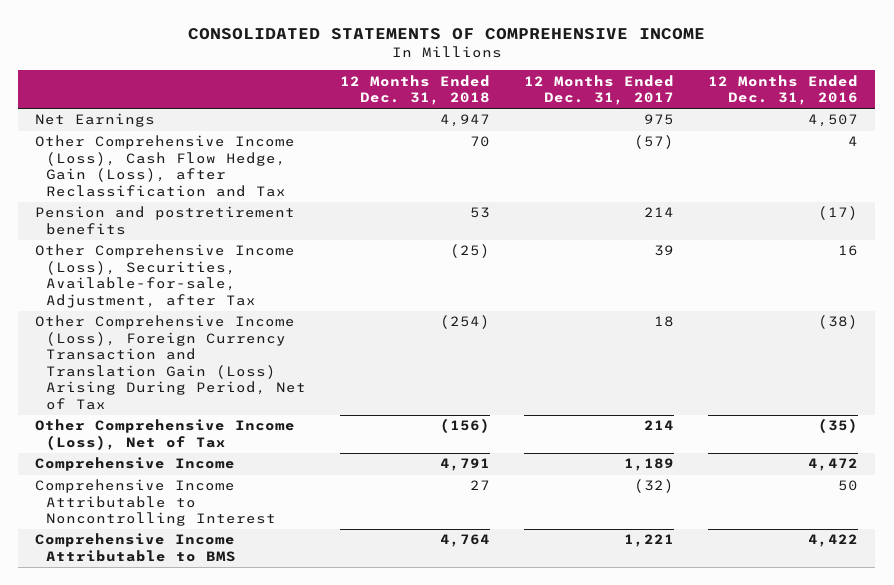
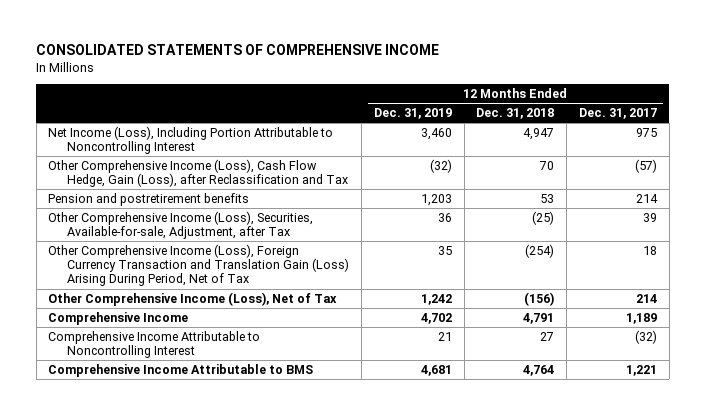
[708,74,859,106] 12 Months Ended Dec. 31, 2016 -> none
none -> [373,107,452,119] Dec. 31, 2019
[35,113,156,128] Net Earnings -> [48,125,334,155] Net Income (Loss), Including Portion Attributable to Noncontrolling Interest

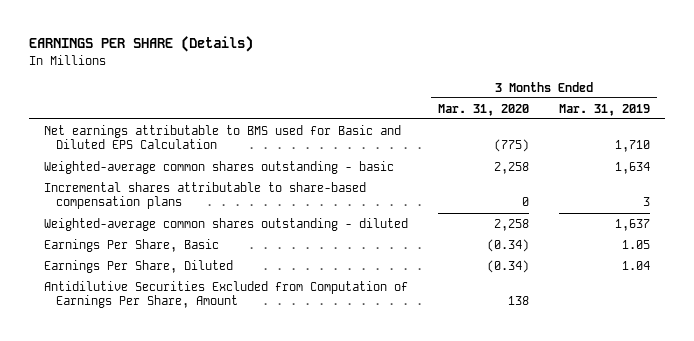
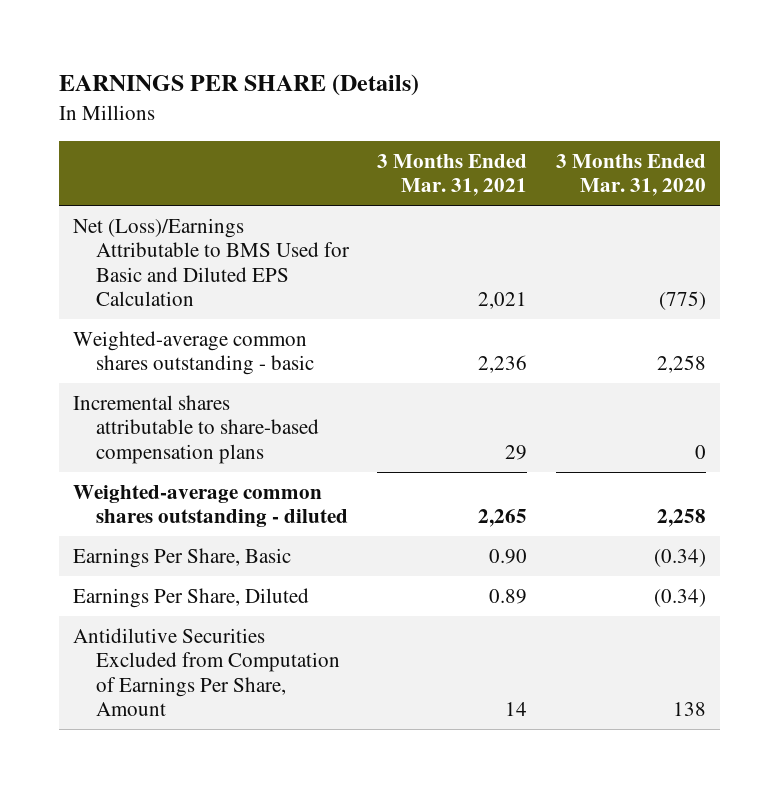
[558,103,650,116] Mar. 31, 2019 -> none
none -> [377,153,528,196] 3 Months Ended Mar. 31, 2021
[44,124,402,150] Net earnings attributable to BMS used for Basic and Diluted EPS Calculation -> [73,217,351,306] Net (Loss)/Earnings Attributable to BMS Used for Basic and Diluted EPS Calculation

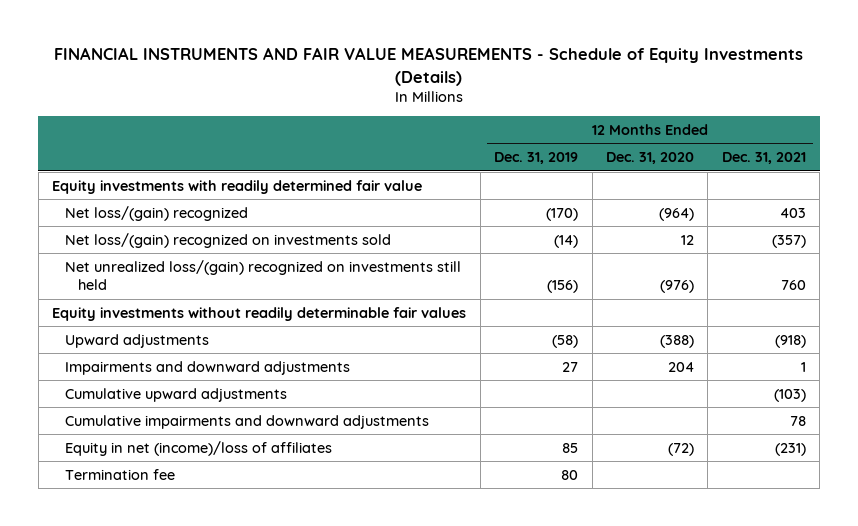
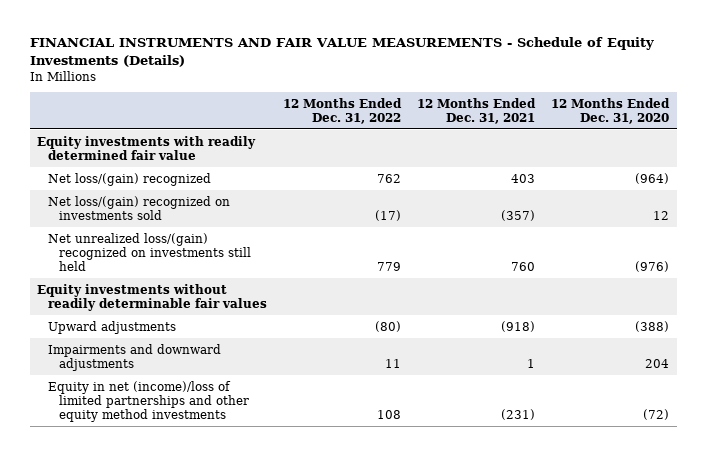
[494,152,579,165] Dec. 31, 2019 -> none
none -> [283,97,403,124] 12 Months Ended Dec. 31, 2022
[65,387,288,402] Cumulative upward adjustments -> none
[65,414,430,429] Cumulative impairments and downward adjustments -> none
[65,468,176,480] Termination fee -> none
[65,440,333,456] Equity in net (income)/loss of affiliates -> [48,380,249,422] Equity in net (income)/loss of limited partnerships and other equity method investments

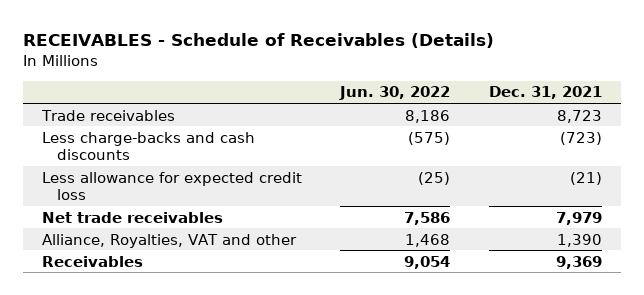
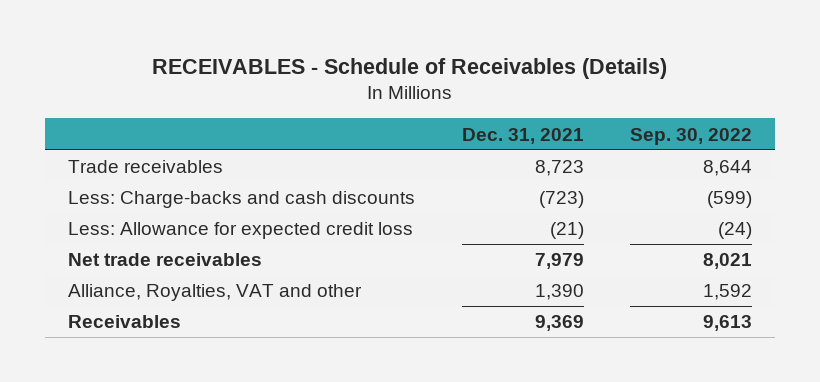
[339,86,451,101] Jun. 30, 2022 -> none
none -> [630,127,753,145] Sep. 30, 2022
[42,131,256,160] Less charge-backs and cash discounts -> [68,191,416,209] Less: Charge-backs and cash discounts
[42,171,303,200] Less allowance for expected credit loss -> [68,222,414,240] Less: Allowance for expected credit loss

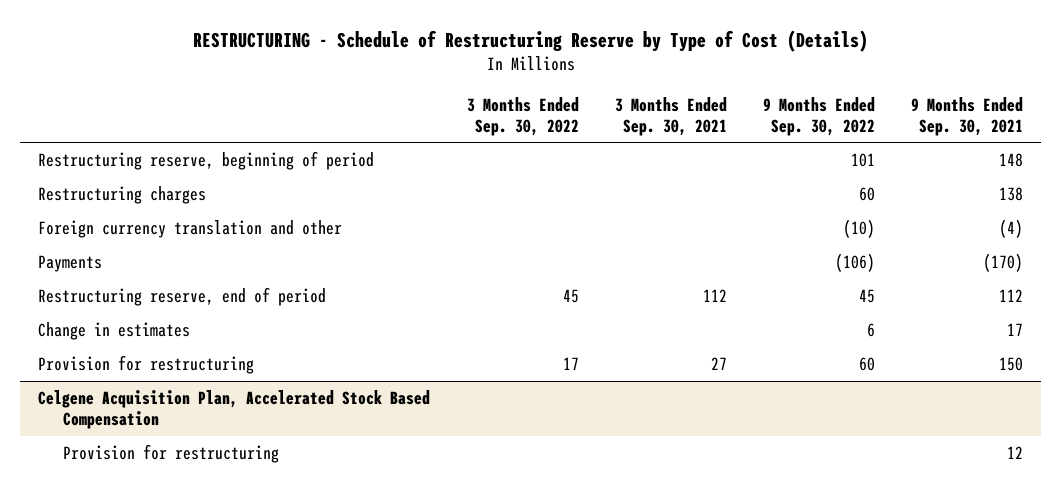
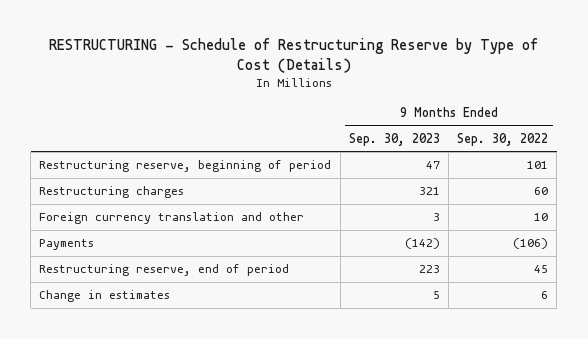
[466,96,579,136] 3 Months Ended Sep. 30, 2022 -> none
[614,96,727,136] 3 Months Ended Sep. 30, 2021 -> none
[910,96,1023,136] 9 Months Ended Sep. 30, 2021 -> none
none -> [348,132,440,146] Sep. 30, 2023
[842,218,875,238] (10) -> [534,213,549,222] 10
[38,354,255,374] Provision for restructuring -> none
[38,389,431,429] Celgene Acquisition Plan, Accelerated Stock Based Compensation -> none
[62,443,279,463] Provision for restructuring -> none

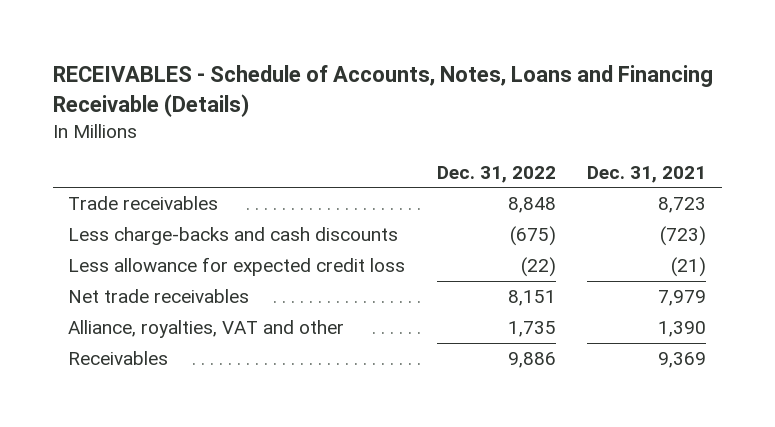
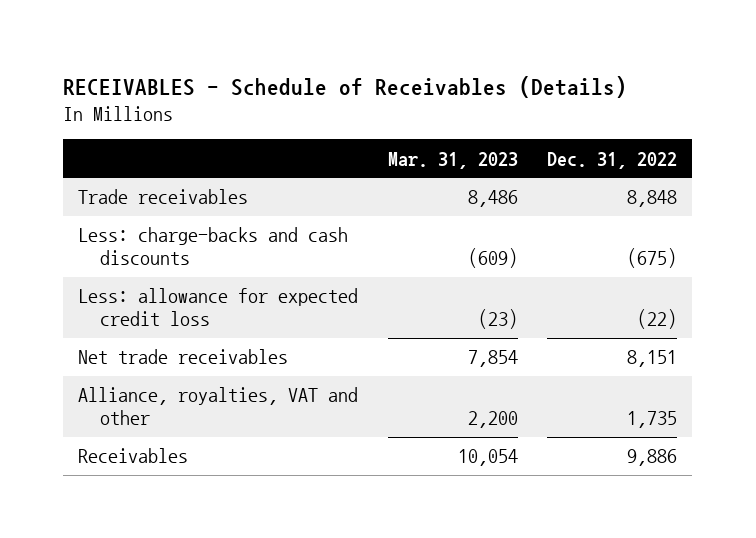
[52,65,713,118] RECEIVABLES - Schedule of Accounts, Notes, Loans and Financing Receivable (Details) -> [63,75,628,98] RECEIVABLES - Schedule of Receivables (Details)
[587,165,707,183] Dec. 31, 2021 -> none
none -> [387,151,518,169] Mar. 31, 2023
[68,227,399,246] Less charge-backs and cash discounts -> [78,227,349,266] Less: charge-backs and cash discounts
[68,257,406,277] Less allowance for expected credit loss -> [78,288,359,327] Less: allowance for expected credit loss

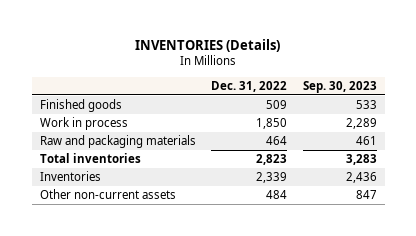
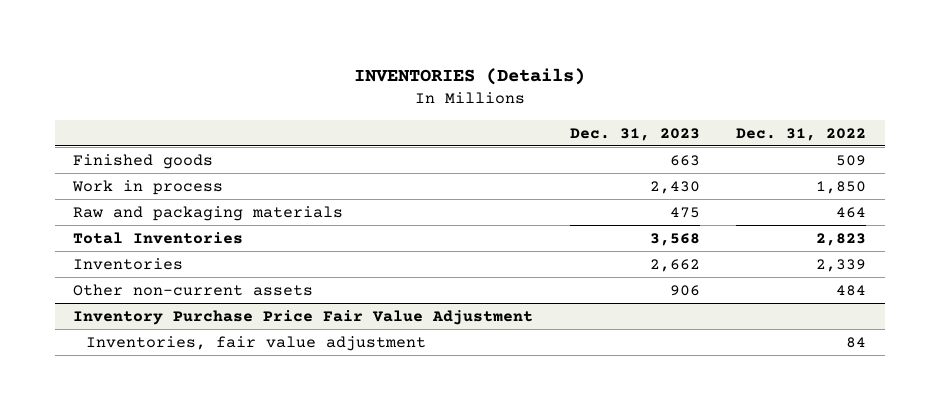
[302,80,377,93] Sep. 30, 2023 -> none
none -> [569,127,700,141] Dec. 31, 2023
[39,153,141,164] Total inventories -> [73,231,244,244] Total Inventories
none -> [73,309,534,325] Inventory Purchase Price Fair Value Adjustment
none -> [85,335,426,351] Inventories, fair value adjustment

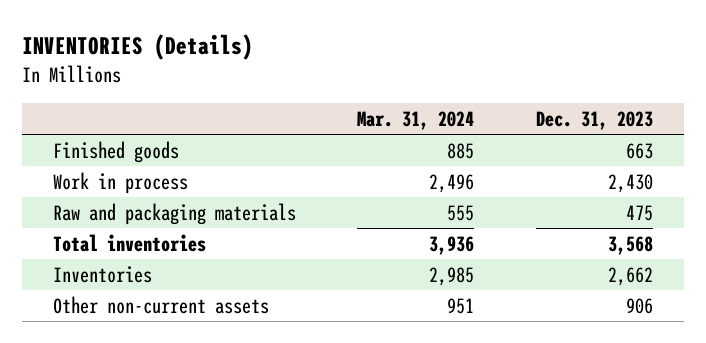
[736,127,867,141] Dec. 31, 2022 -> none
none -> [357,110,475,130] Mar. 31, 2024
[73,231,244,244] Total Inventories -> [52,233,206,252] Total inventories
[73,309,534,325] Inventory Purchase Price Fair Value Adjustment -> none
[85,335,426,351] Inventories, fair value adjustment -> none

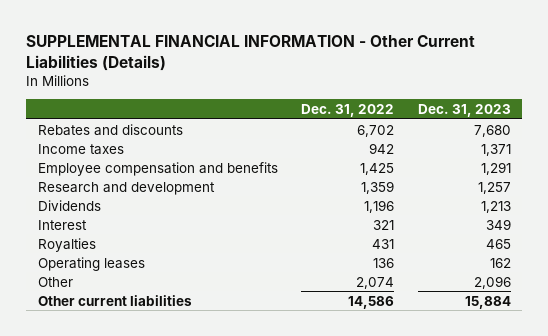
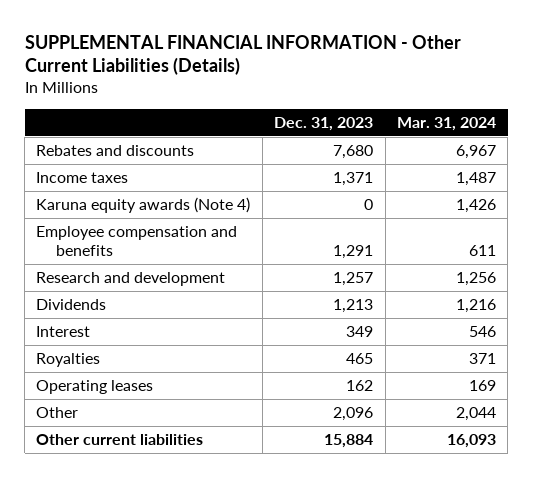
[301,104,395,118] Dec. 31, 2022 -> none
none -> [397,116,497,131] Mar. 31, 2024
none -> [36,196,251,213] Karuna equity awards (Note 4)

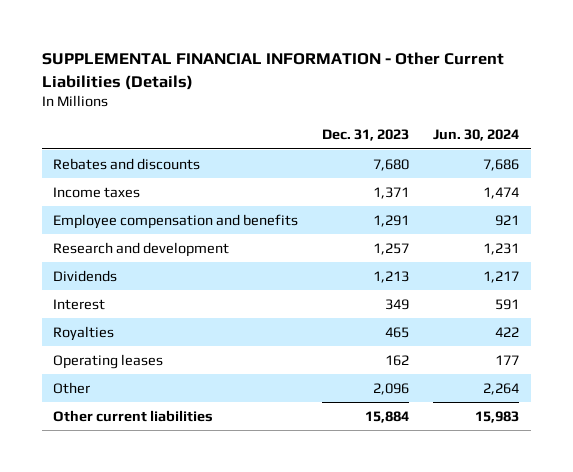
[397,116,497,131] Mar. 31, 2024 -> none
none -> [433,129,520,142] Jun. 30, 2024
[36,196,251,213] Karuna equity awards (Note 4) -> none

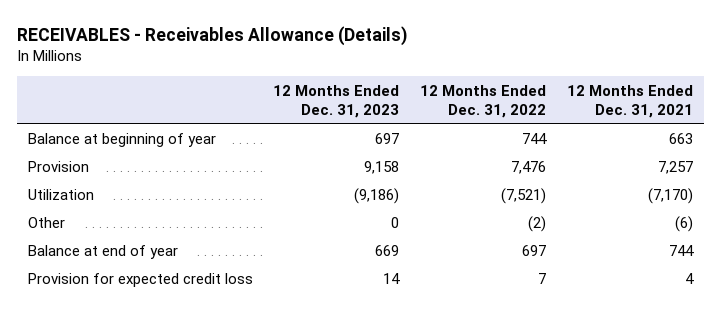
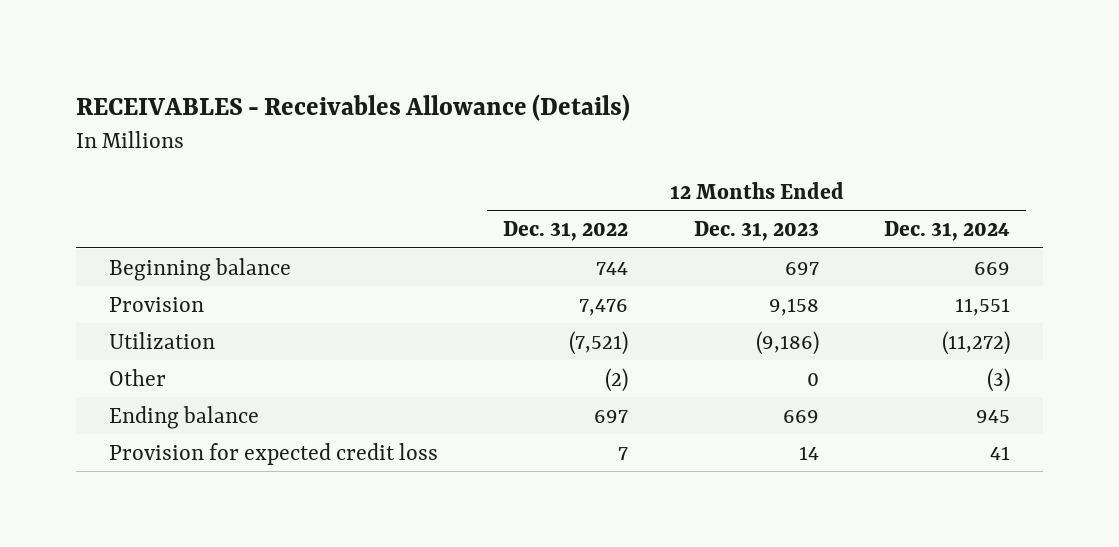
[567,84,694,118] 12 Months Ended Dec. 31, 2021 -> none
none -> [884,221,1011,242] Dec. 31, 2024
[27,133,216,148] Balance at beginning of year -> [109,257,292,281] Beginning balance
[27,245,178,260] Balance at end of year -> [109,405,260,429] Ending balance

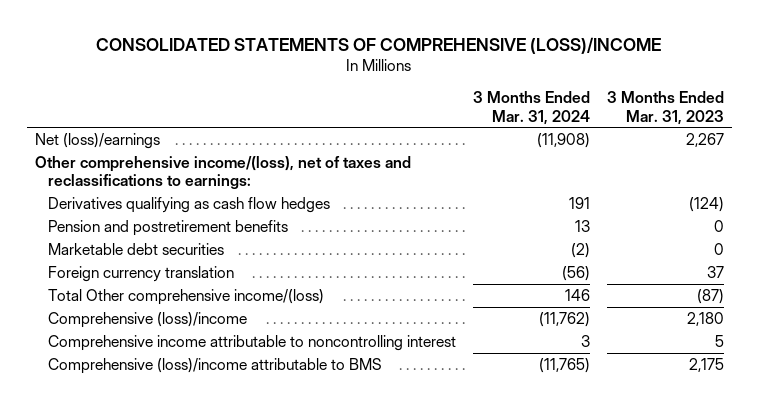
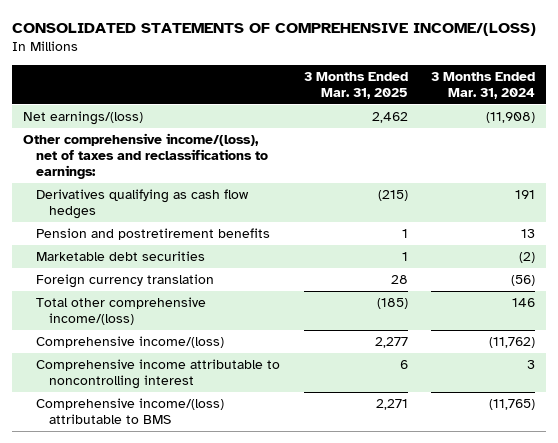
[96,36,662,54] CONSOLIDATED STATEMENTS OF COMPREHENSIVE (LOSS)/INCOME -> [11,22,536,36] CONSOLIDATED STATEMENTS OF COMPREHENSIVE INCOME/(LOSS)
[606,91,724,125] 3 Months Ended Mar. 31, 2023 -> none
none -> [303,71,408,99] 3 Months Ended Mar. 31, 2025
[35,132,161,149] Net (loss)/earnings -> [23,111,144,126] Net earnings/(loss)
[48,288,325,305] Total Other comprehensive income/(loss) -> [36,297,207,326] Total other comprehensive income/(loss)
[48,311,248,328] Comprehensive (loss)/income -> [36,336,225,349] Comprehensive income/(loss)
[48,357,383,374] Comprehensive (loss)/income attributable to BMS -> [36,398,225,425] Comprehensive income/(loss) attributable to BMS

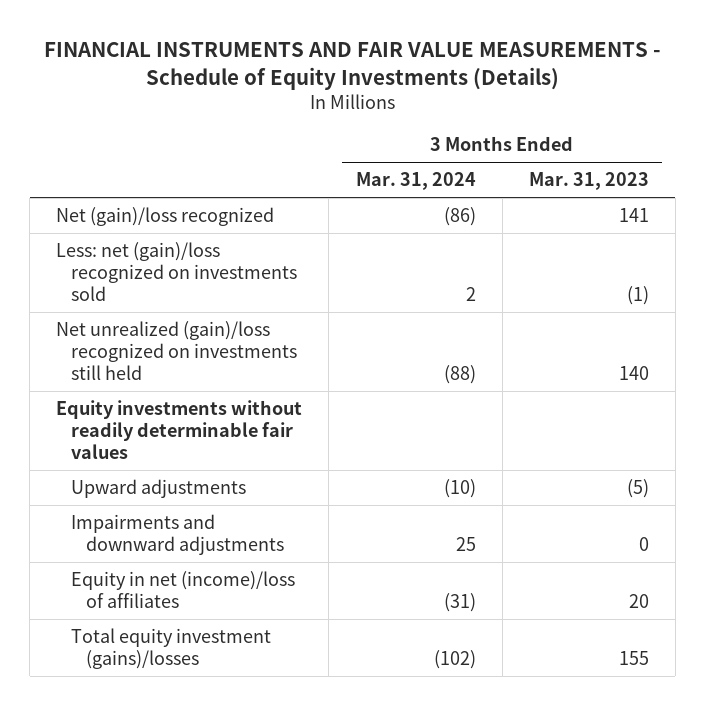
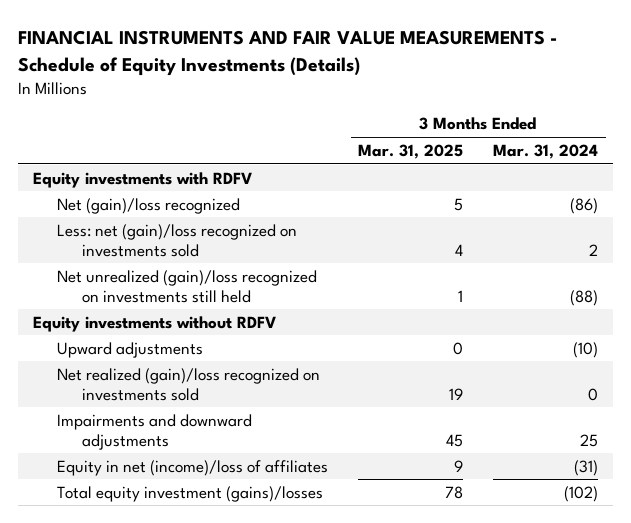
[528,172,649,191] Mar. 31, 2023 -> none
none -> [358,143,464,159] Mar. 31, 2025
none -> [33,171,253,188] Equity investments with RDFV
[56,400,303,460] Equity investments without readily determinable fair values -> [33,315,277,332] Equity investments without RDFV
none -> [57,367,321,401] Net realized (gain)/loss recognized on investments sold

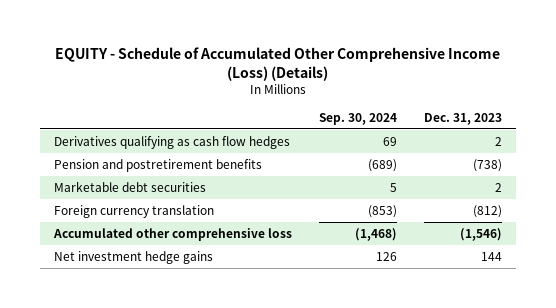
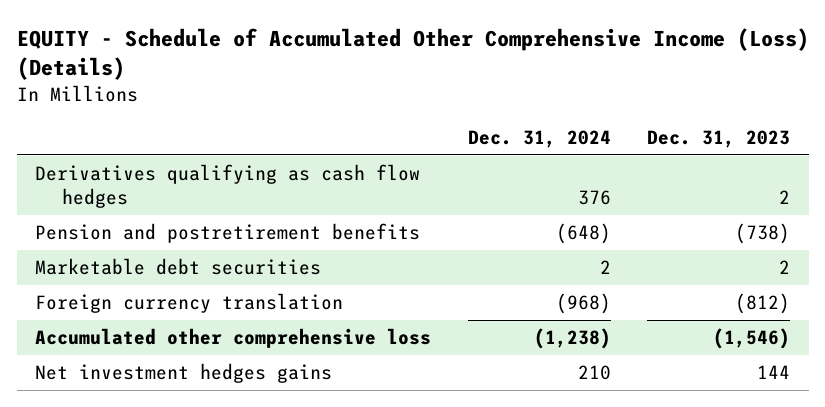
[319,112,398,125] Sep. 30, 2024 -> none
none -> [467,129,611,148] Dec. 31, 2024
[54,250,214,264] Net investment hedge gains -> [34,363,332,384] Net investment hedges gains

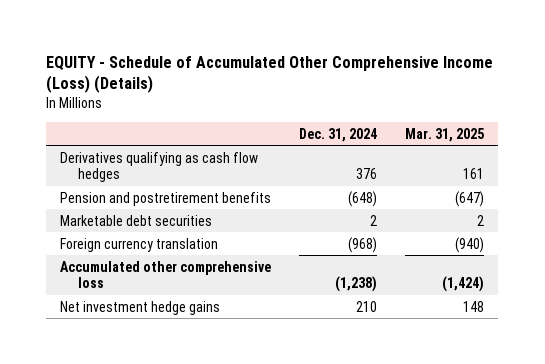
[647,129,791,148] Dec. 31, 2023 -> none
none -> [405,127,485,142] Mar. 31, 2025
[34,363,332,384] Net investment hedges gains -> [60,300,221,315] Net investment hedge gains

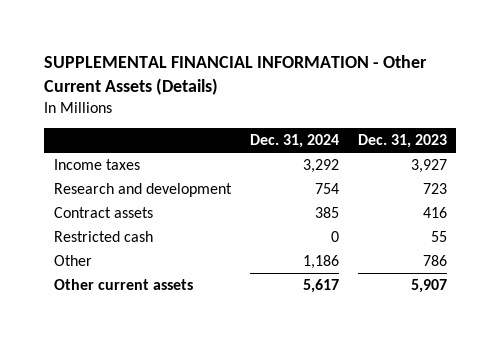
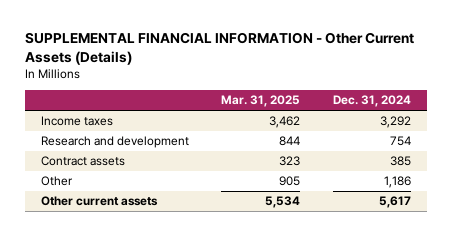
[357,134,447,149] Dec. 31, 2023 -> none
none -> [221,95,301,108] Mar. 31, 2025
[53,230,153,242] Restricted cash -> none

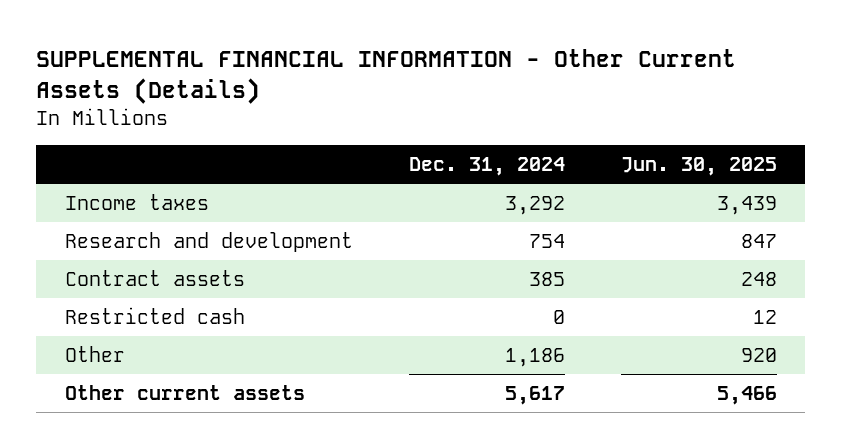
[221,95,301,108] Mar. 31, 2025 -> none
none -> [621,157,778,177] Jun. 30, 2025
none -> [64,306,245,324] Restricted cash

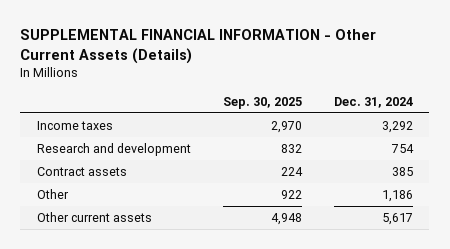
[621,157,778,177] Jun. 30, 2025 -> none
none -> [222,96,302,109] Sep. 30, 2025
[64,306,245,324] Restricted cash -> none

